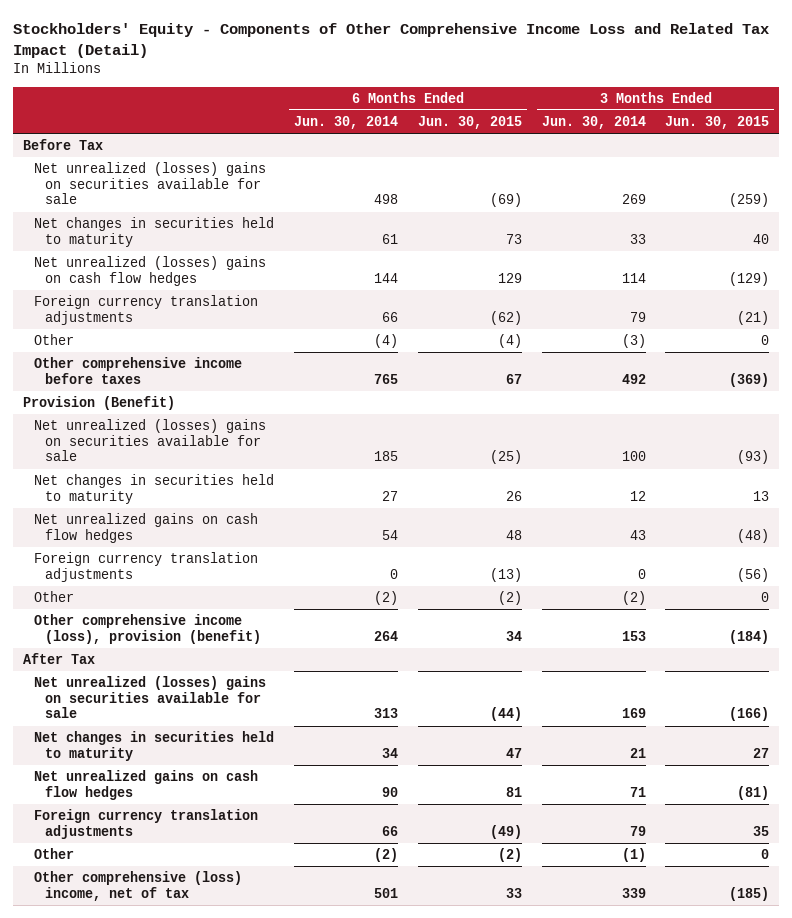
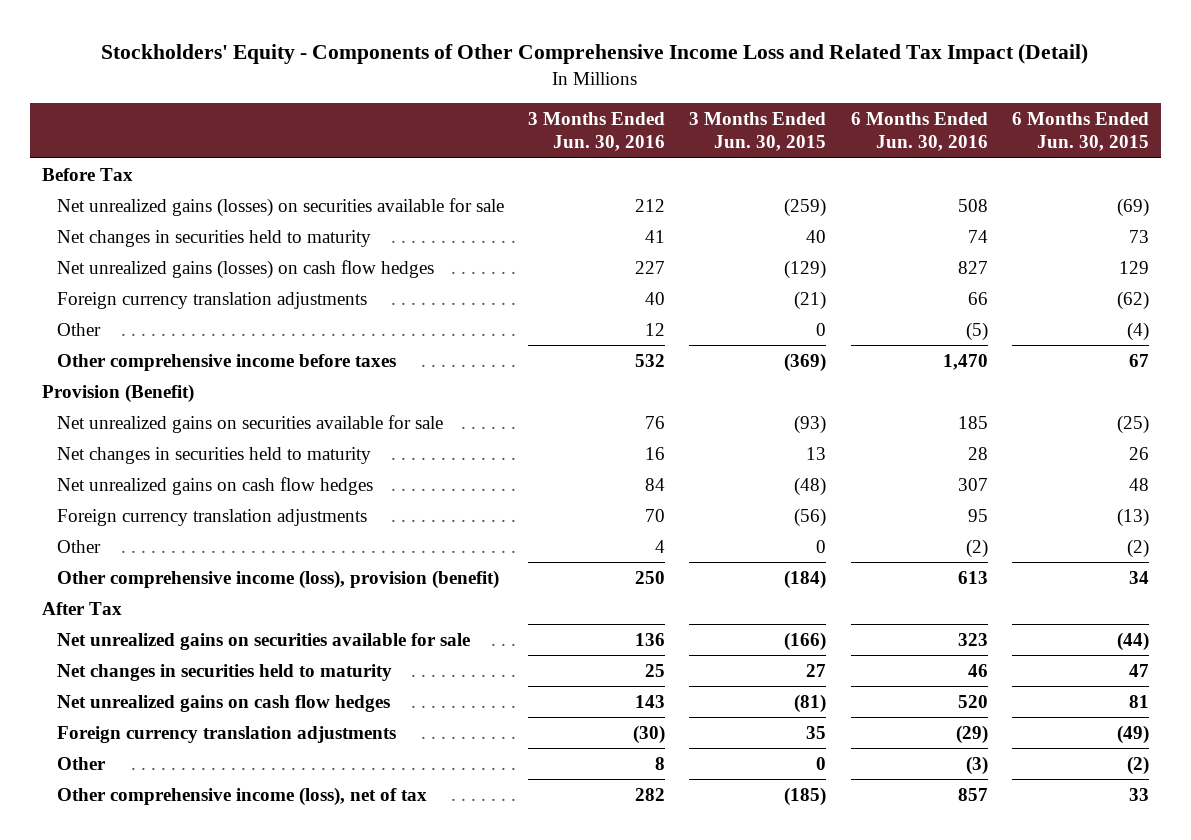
[293,115,398,129] Jun. 30, 2014 -> none
[541,115,646,129] Jun. 30, 2014 -> none
none -> [528,112,666,152] 3 Months Ended Jun. 30, 2016
none -> [850,112,988,152] 6 Months Ended Jun. 30, 2016
[33,162,266,205] Net unrealized (losses) gains on securities available for sale -> [56,197,504,217] Net unrealized gains (losses) on securities available for sale
[33,256,266,286] Net unrealized (losses) gains on cash flow hedges -> [56,259,434,279] Net unrealized gains (losses) on cash flow hedges
[33,419,266,462] Net unrealized (losses) gains on securities available for sale -> [56,414,443,433] Net unrealized gains on securities available for sale
[33,676,266,719] Net unrealized (losses) gains on securities available for sale -> [56,632,470,650] Net unrealized gains on securities available for sale
[33,871,242,901] Other comprehensive (loss) income, net of tax -> [56,786,427,806] Other comprehensive income (loss), net of tax

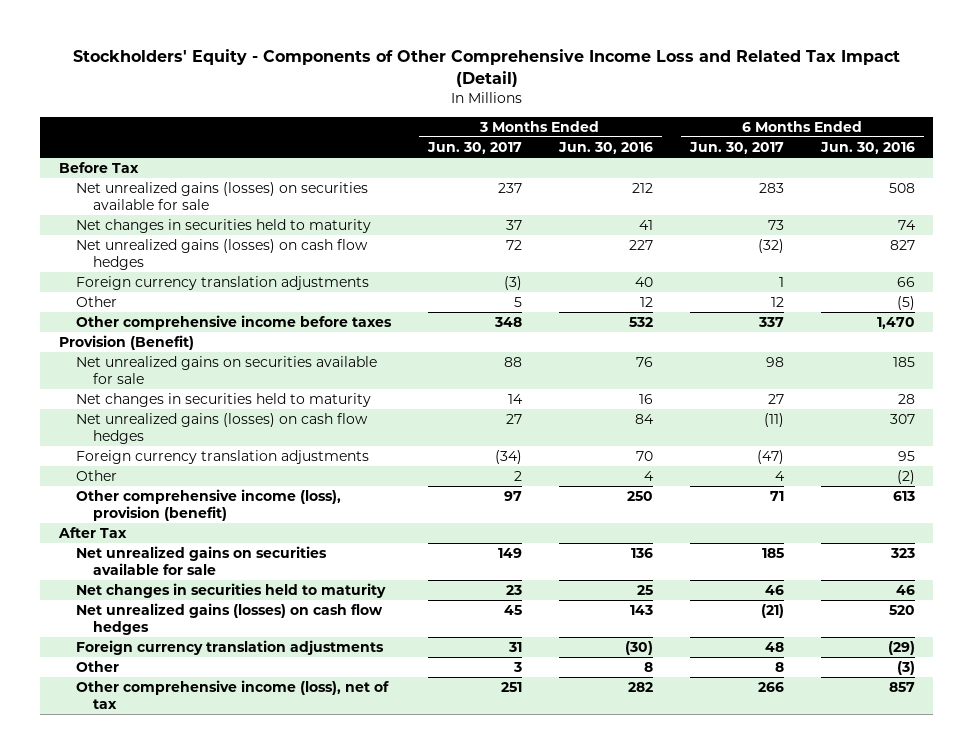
[689,112,827,152] 3 Months Ended Jun. 30, 2015 -> none
[1011,112,1149,152] 6 Months Ended Jun. 30, 2015 -> none
none -> [426,141,522,154] Jun. 30, 2017
none -> [688,141,784,154] Jun. 30, 2017
[56,476,373,495] Net unrealized gains on cash flow hedges -> [75,413,368,444] Net unrealized gains (losses) on cash flow hedges
[56,694,390,712] Net unrealized gains on cash flow hedges -> [75,603,383,635] Net unrealized gains (losses) on cash flow hedges

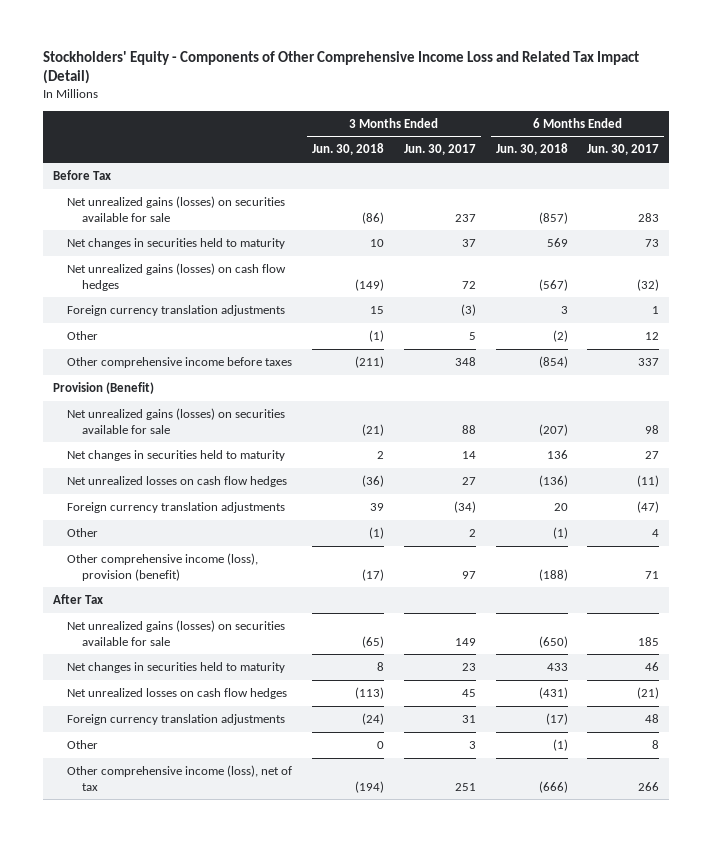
[557,141,653,154] Jun. 30, 2016 -> none
[819,141,915,154] Jun. 30, 2016 -> none
none -> [312,143,385,156] Jun. 30, 2018
none -> [495,143,568,156] Jun. 30, 2018
[75,356,377,384] Net unrealized gains on securities available for sale -> [67,407,286,434] Net unrealized gains (losses) on securities available for sale
[75,413,368,444] Net unrealized gains (losses) on cash flow hedges -> [67,475,288,487] Net unrealized losses on cash flow hedges
[75,546,327,575] Net unrealized gains on securities available for sale -> [67,619,286,646] Net unrealized gains (losses) on securities available for sale
[75,603,383,635] Net unrealized gains (losses) on cash flow hedges -> [67,687,288,699] Net unrealized losses on cash flow hedges

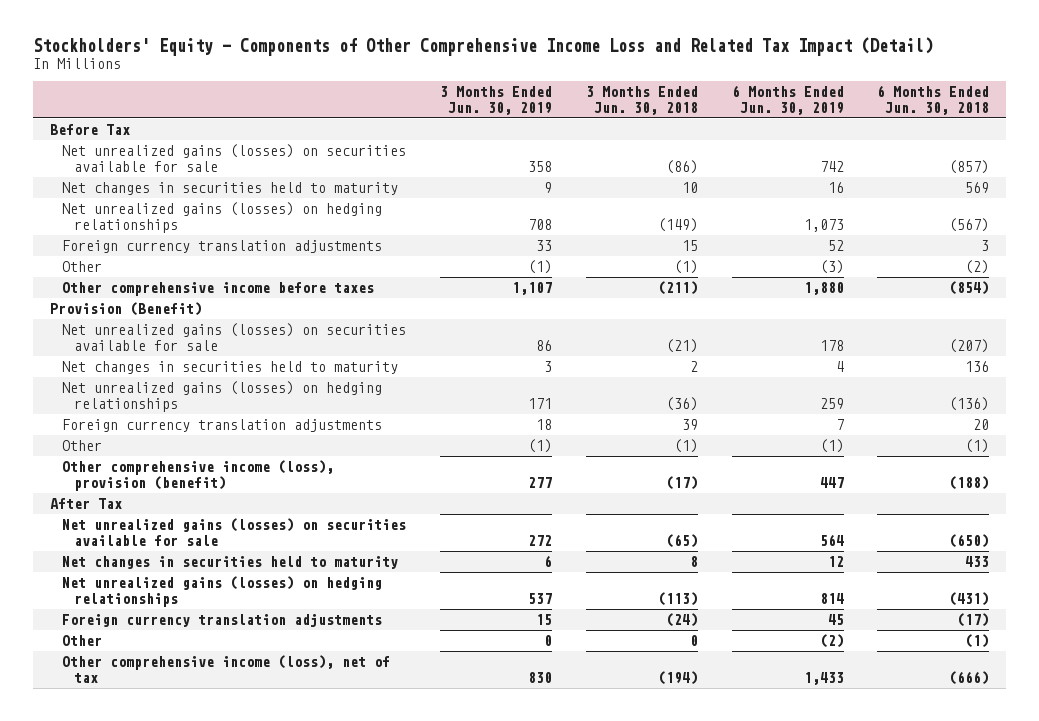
[403,144,476,156] Jun. 30, 2017 -> none
[587,144,660,156] Jun. 30, 2017 -> none
none -> [439,86,552,115] 3 Months Ended Jun. 30, 2019
none -> [731,85,844,115] 6 Months Ended Jun. 30, 2019
[67,262,287,291] Net unrealized gains (losses) on cash flow hedges -> [62,202,383,233] Net unrealized gains (losses) on hedging relationships
[67,475,288,487] Net unrealized losses on cash flow hedges -> [62,381,383,412] Net unrealized gains (losses) on hedging relationships
[67,687,288,699] Net unrealized losses on cash flow hedges -> [62,576,383,607] Net unrealized gains (losses) on hedging relationships

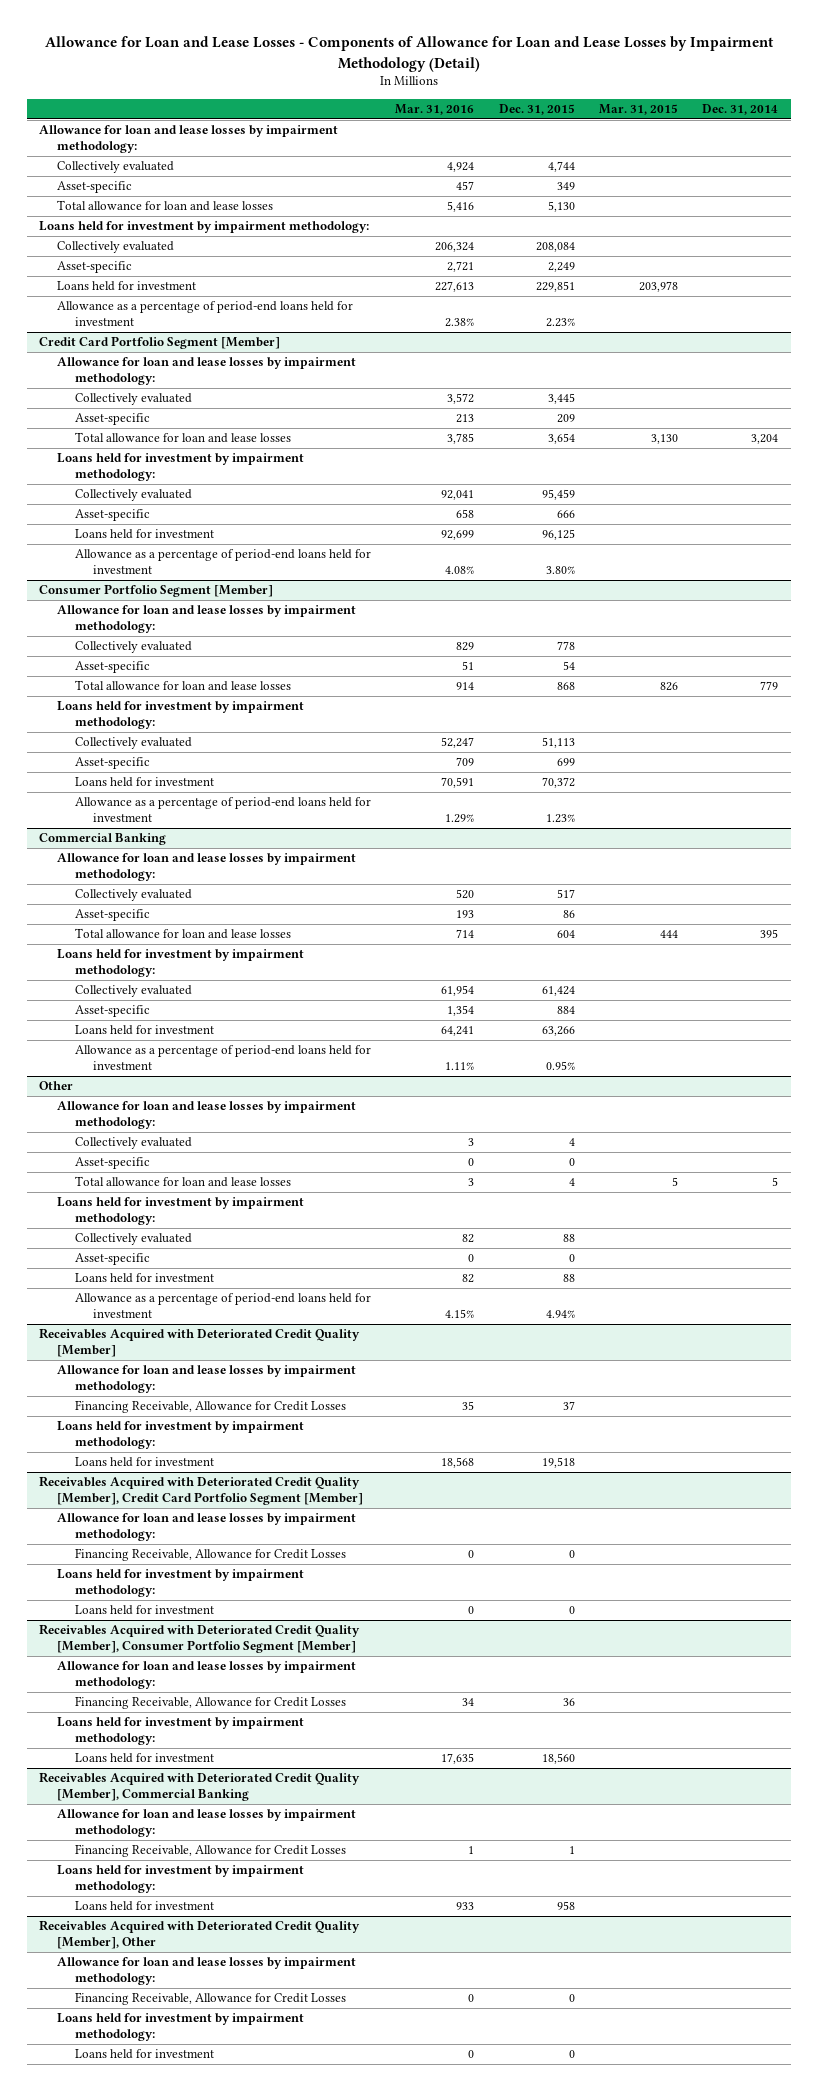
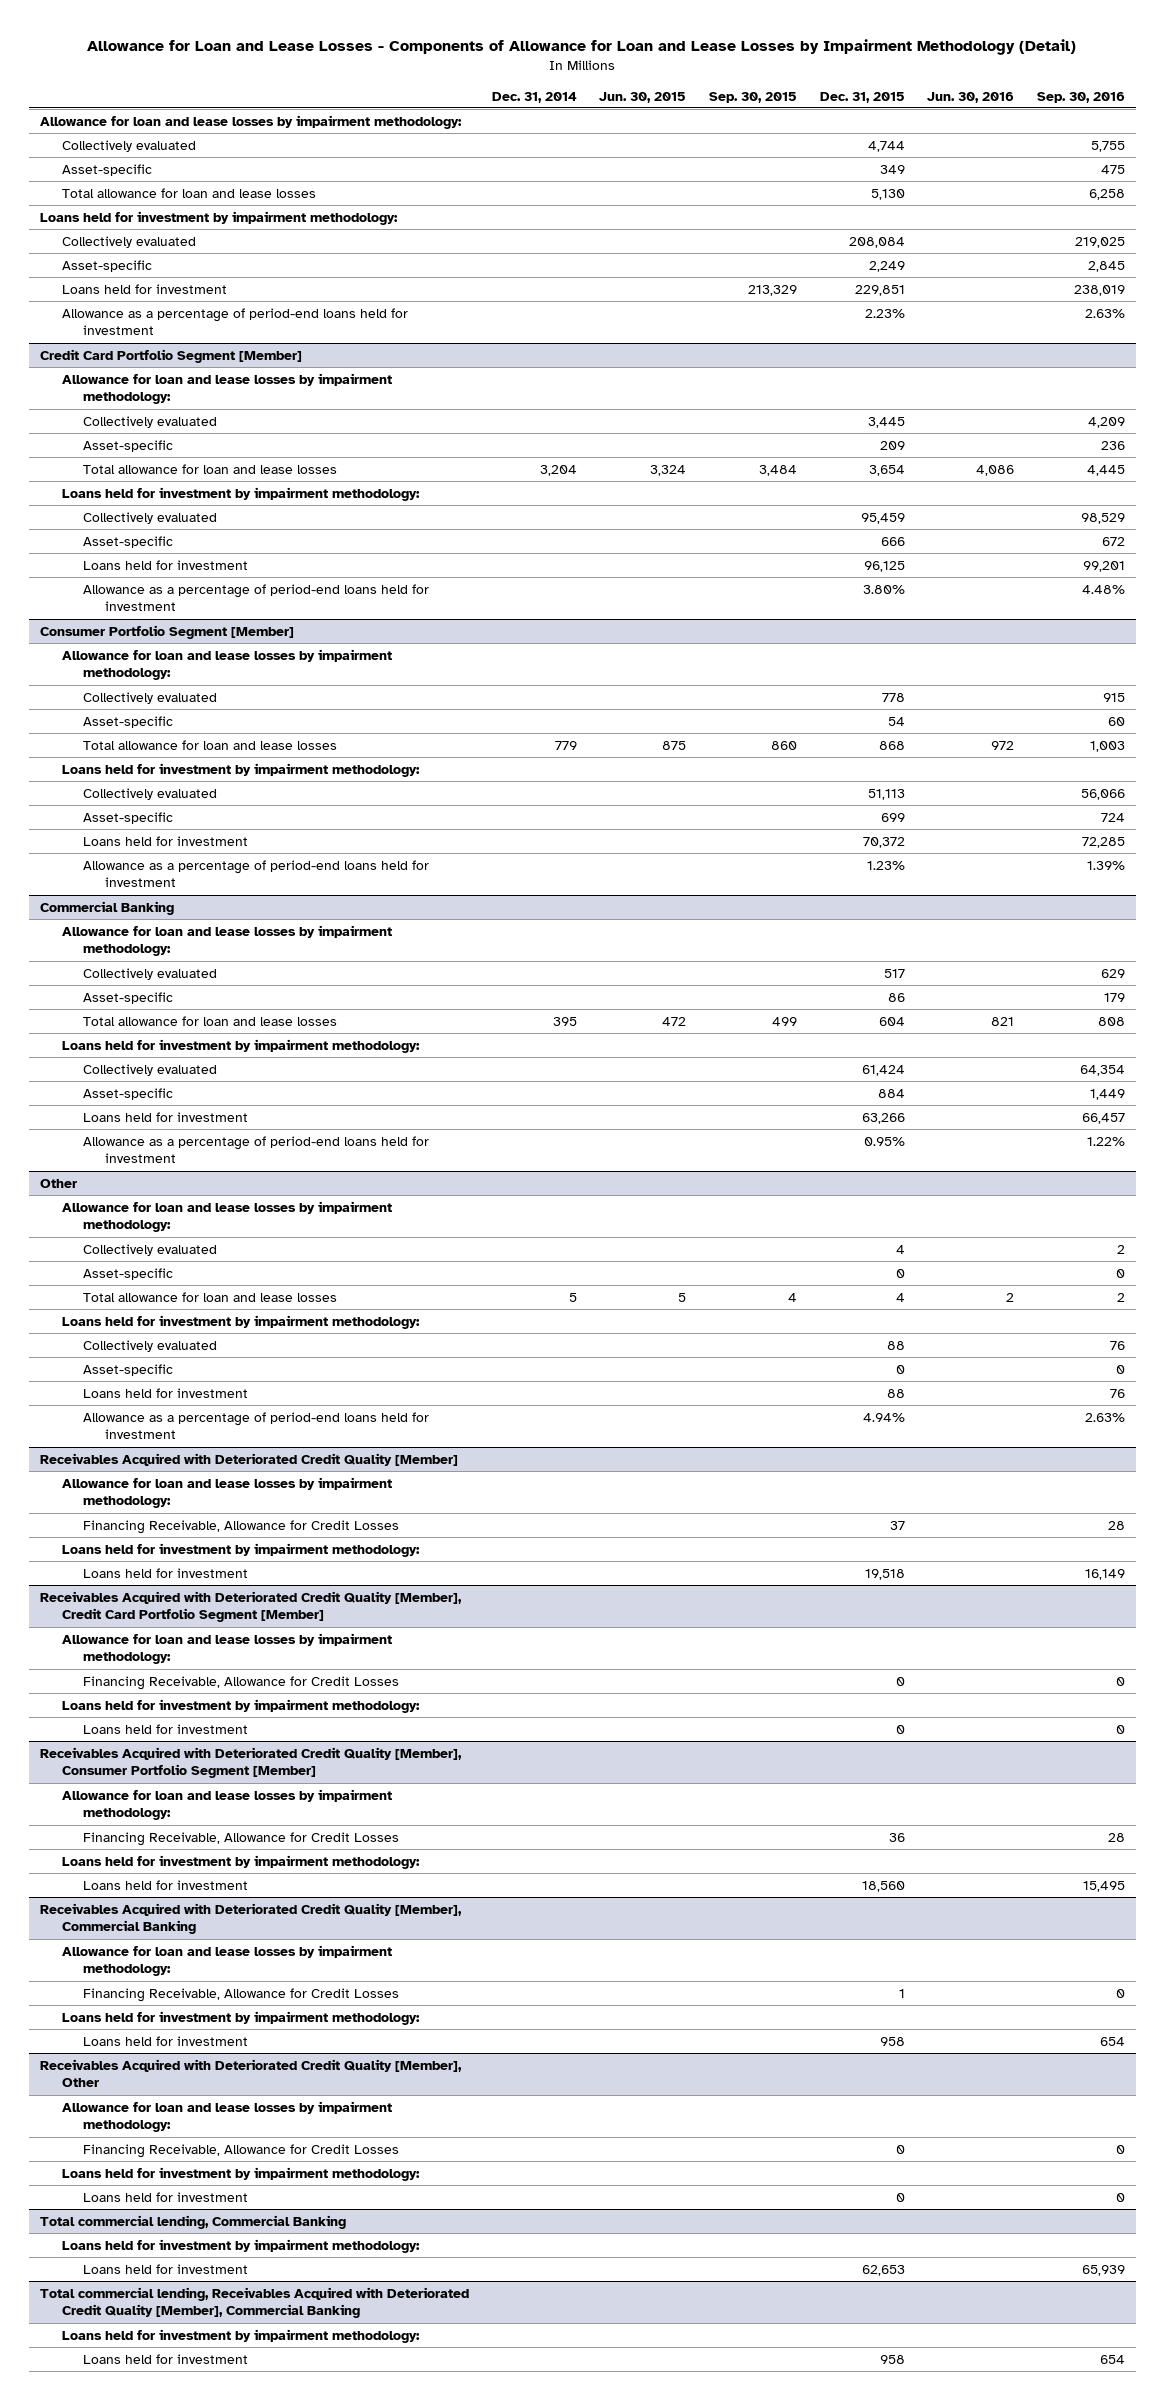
[395,103,475,115] Mar. 31, 2016 -> none
[599,103,679,115] Mar. 31, 2015 -> none
none -> [599,91,687,103] Jun. 30, 2015
none -> [708,91,797,103] Sep. 30, 2015
none -> [927,91,1015,103] Jun. 30, 2016
none -> [1036,91,1125,103] Sep. 30, 2016
none -> [40,2214,347,2229] Total commercial lending, Commercial Banking
none -> [61,2238,420,2253] Loans held for investment by impairment methodology:
none -> [83,2263,249,2274] Loans held for investment
none -> [40,2286,470,2319] Total commercial lending, Receivables Acquired with Deteriorated Credit Quality [Member], Commercial Banking
none -> [61,2328,420,2343] Loans held for investment by impairment methodology:
none -> [83,2353,249,2364] Loans held for investment

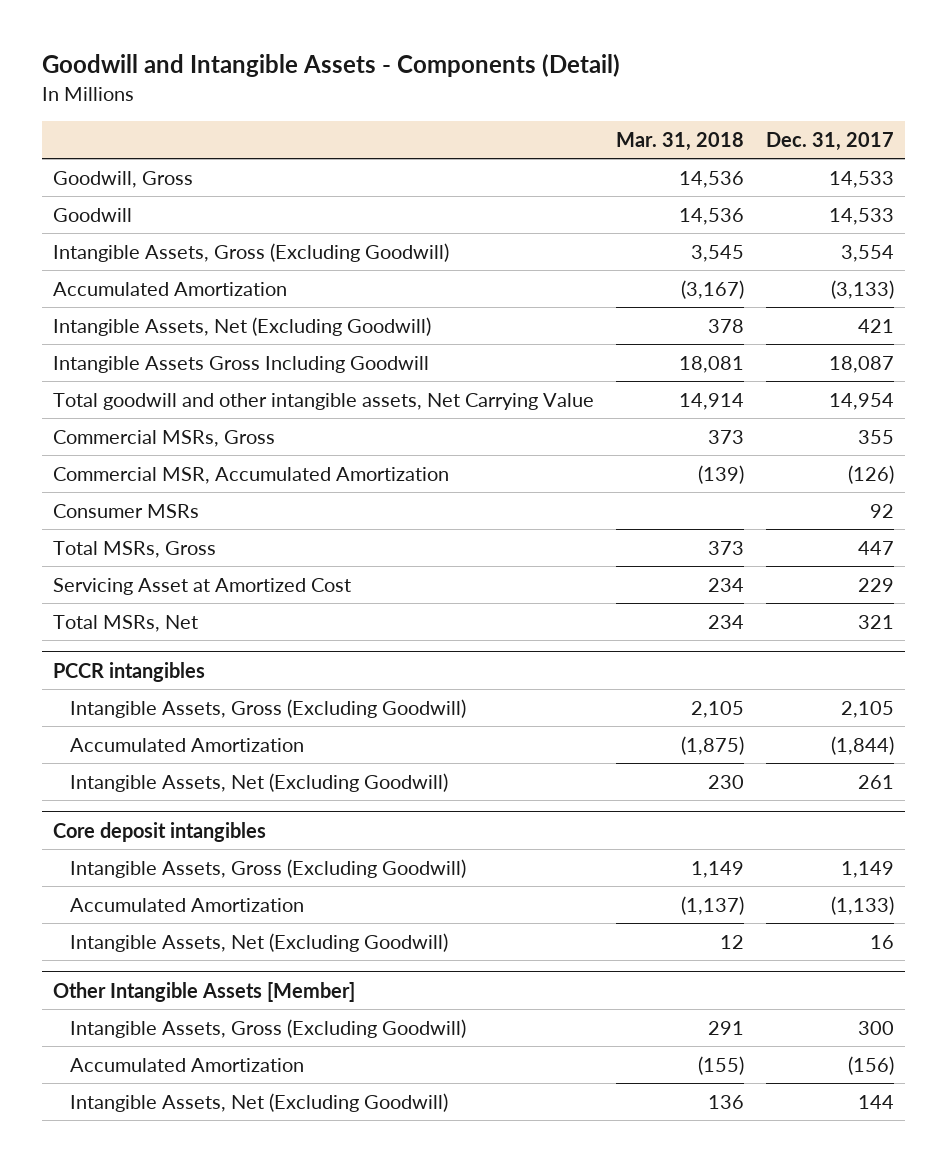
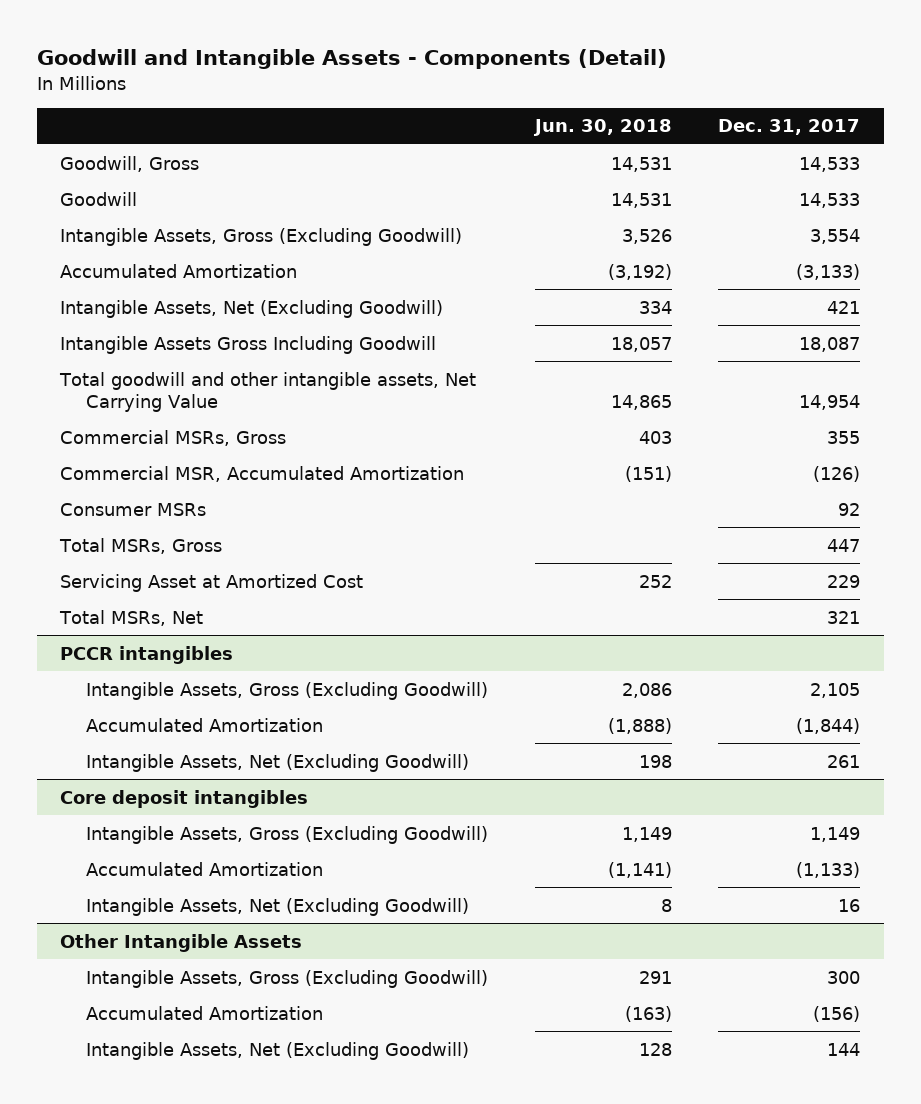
[615,131,744,151] Mar. 31, 2018 -> none
none -> [532,119,672,137] Jun. 30, 2018
[52,981,355,1002] Other Intangible Assets [Member] -> [60,933,303,952] Other Intangible Assets

